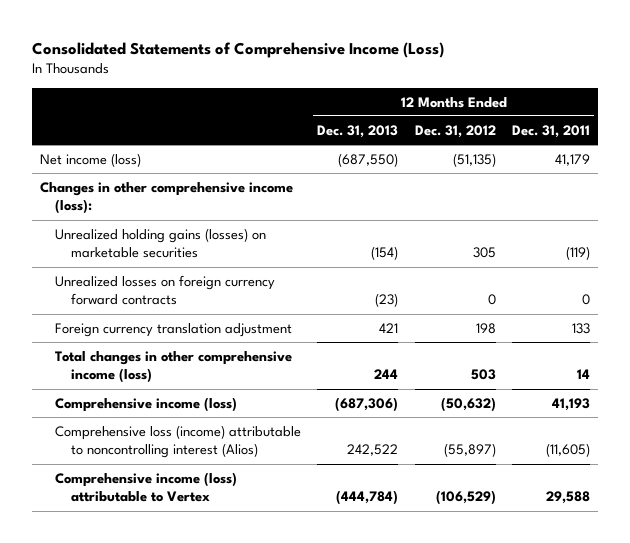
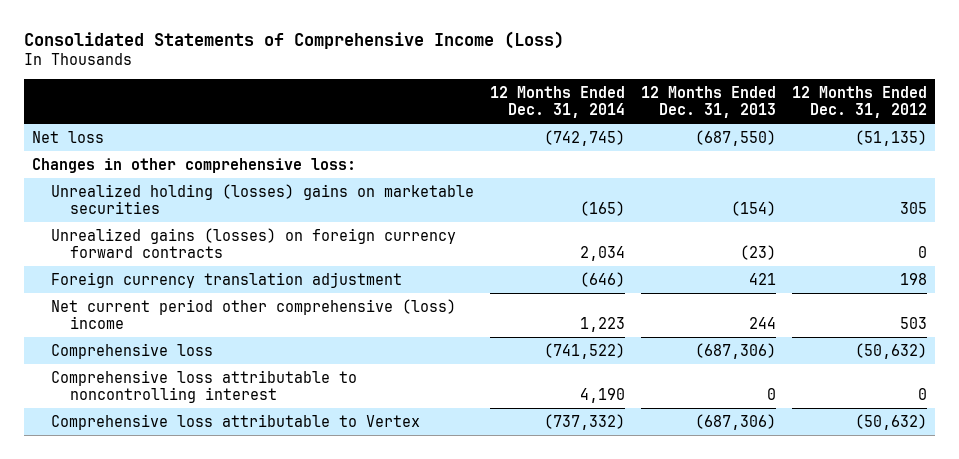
[511,124,590,138] Dec. 31, 2011 -> none
none -> [489,85,625,118] 12 Months Ended Dec. 31, 2014
[39,152,141,167] Net income (loss) -> [31,130,104,143] Net loss
[39,181,293,215] Changes in other comprehensive income (loss): -> [31,157,356,173] Changes in other comprehensive loss:
[55,227,267,259] Unrealized holding gains (losses) on marketable securities -> [50,183,474,214] Unrealized holding (losses) gains on marketable securities
[55,274,276,306] Unrealized losses on foreign currency forward contracts -> [50,227,456,258] Unrealized gains (losses) on foreign currency forward contracts
[55,350,293,384] Total changes in other comprehensive income (loss) -> [50,298,456,329] Net current period other comprehensive (loss) income
[55,396,238,412] Comprehensive income (loss) -> [50,342,213,359] Comprehensive loss
[55,424,302,459] Comprehensive loss (income) attributable to noncontrolling interest (Alios) -> [50,369,357,403] Comprehensive loss attributable to noncontrolling interest
[347,444,399,457] 242,522 -> [767,387,777,400] 0
[443,443,496,458] (55,897) -> [918,387,928,400] 0
[55,471,238,503] Comprehensive income (loss) attributable to Vertex -> [50,413,420,430] Comprehensive loss attributable to Vertex
[336,490,399,506] (444,784) -> [695,413,777,430] (687,306)
[435,490,496,506] (106,529) -> [855,413,928,430] (50,632)

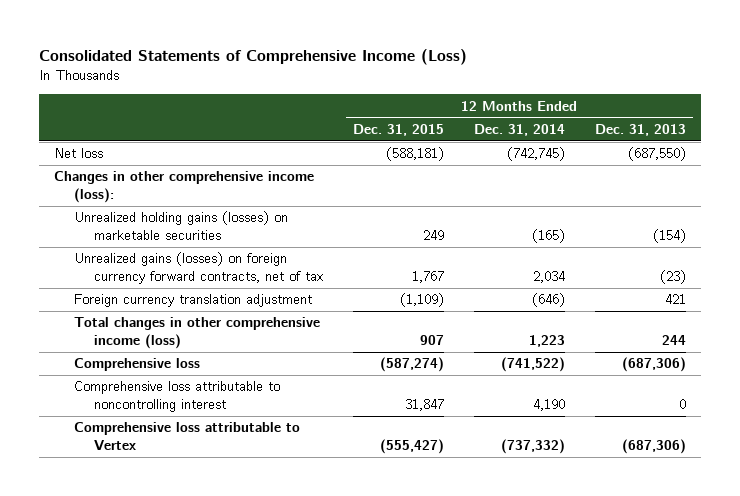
[792,85,928,118] 12 Months Ended Dec. 31, 2012 -> none
none -> [353,123,445,136] Dec. 31, 2015
[31,157,356,173] Changes in other comprehensive loss: -> [54,171,315,204] Changes in other comprehensive income (loss):
[50,183,474,214] Unrealized holding (losses) gains on marketable securities -> [74,211,289,241] Unrealized holding gains (losses) on marketable securities
[50,227,456,258] Unrealized gains (losses) on foreign currency forward contracts -> [74,252,324,285] Unrealized gains (losses) on foreign currency forward contracts, net of tax
[50,298,456,329] Net current period other comprehensive (loss) income -> [74,317,321,350] Total changes in other comprehensive income (loss)

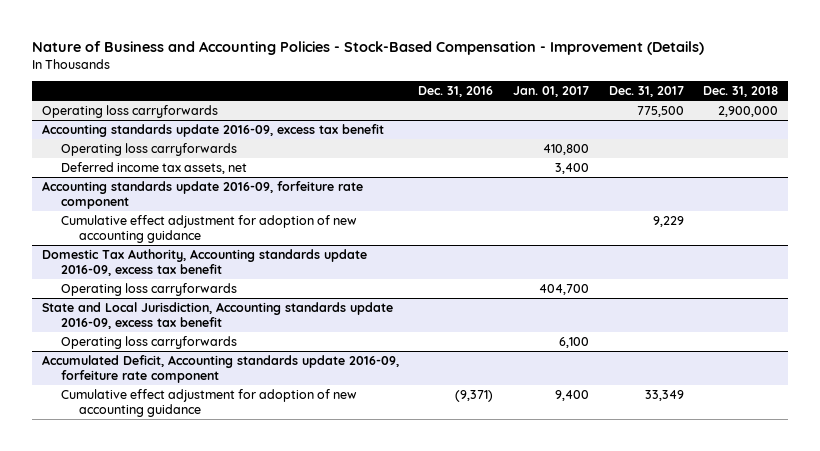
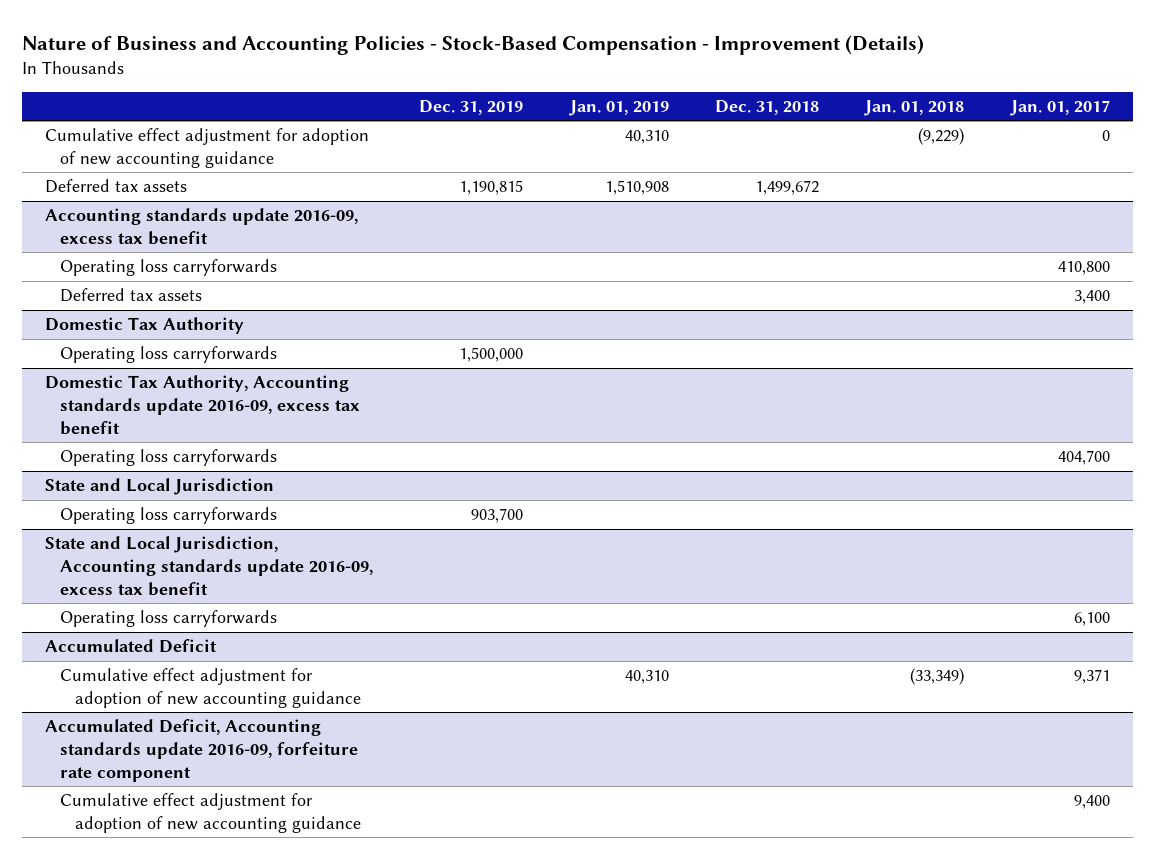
[418,86,494,98] Dec. 31, 2016 -> none
[608,86,684,98] Dec. 31, 2017 -> none
none -> [419,99,524,115] Dec. 31, 2019
none -> [568,99,669,116] Jan. 01, 2019
none -> [864,99,965,116] Jan. 01, 2018
[41,105,218,119] Operating loss carryforwards -> none
none -> [45,128,370,168] Cumulative effect adjustment for adoption of new accounting guidance
none -> [45,179,188,194] Deferred tax assets
[41,181,363,210] Accounting standards update 2016-09, forfeiture rate component -> none
[60,215,357,244] Cumulative effect adjustment for adoption of new accounting guidance -> none
[60,162,247,175] Deferred income tax assets, net -> [59,288,202,303] Deferred tax assets
none -> [45,317,245,335] Domestic Tax Authority
none -> [59,346,277,364] Operating loss carryforwards
none -> [45,478,275,496] State and Local Jurisdiction
none -> [59,507,277,525] Operating loss carryforwards
none -> [45,639,218,654] Accumulated Deficit
none -> [59,668,361,708] Cumulative effect adjustment for adoption of new accounting guidance

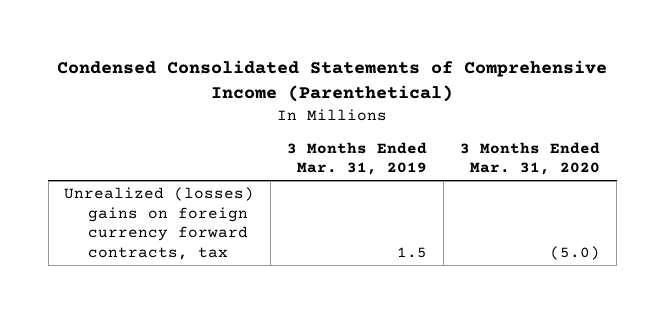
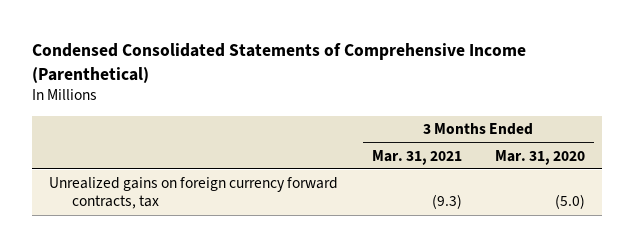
[287,141,428,176] 3 Months Ended Mar. 31, 2019 -> none
none -> [371,149,462,165] Mar. 31, 2021
[64,187,255,260] Unrealized (losses) gains on foreign currency forward contracts, tax -> [48,177,338,210] Unrealized gains on foreign currency forward contracts, tax

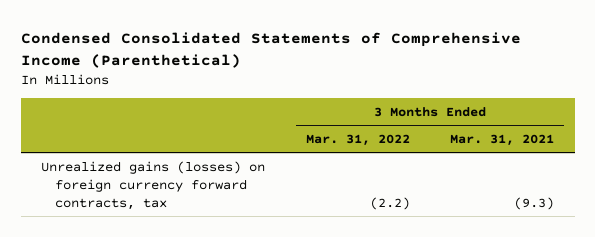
[495,149,586,165] Mar. 31, 2020 -> none
none -> [305,133,410,146] Mar. 31, 2022
[48,177,338,210] Unrealized gains on foreign currency forward contracts, tax -> [41,160,266,210] Unrealized gains (losses) on foreign currency forward contracts, tax

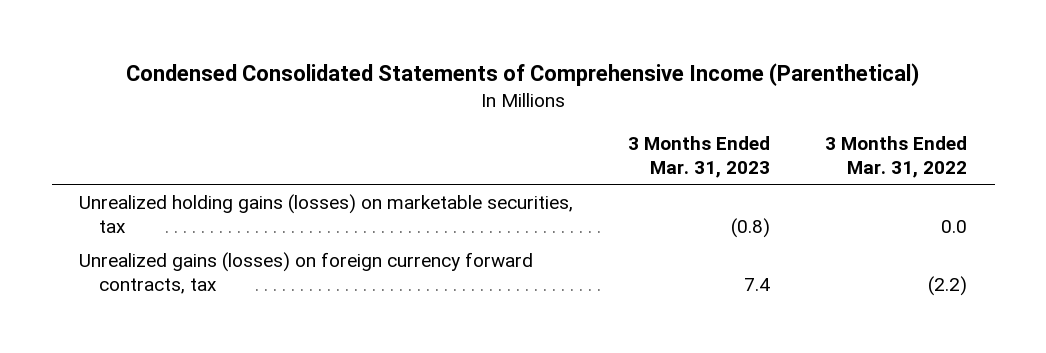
[450,133,555,146] Mar. 31, 2021 -> none
none -> [628,135,771,179] 3 Months Ended Mar. 31, 2023
none -> [79,193,574,234] Unrealized holding gains (losses) on marketable securities, tax

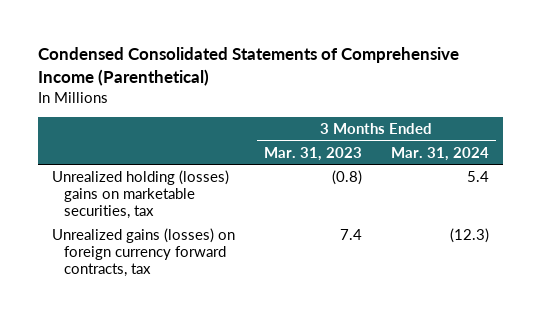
[825,135,968,179] 3 Months Ended Mar. 31, 2022 -> none
none -> [390,147,489,162] Mar. 31, 2024
[79,193,574,234] Unrealized holding gains (losses) on marketable securities, tax -> [51,170,229,220] Unrealized holding (losses) gains on marketable securities, tax

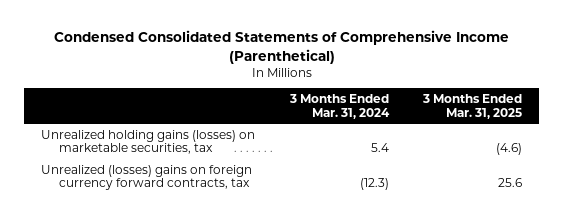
[263,147,362,162] Mar. 31, 2023 -> none
none -> [422,94,523,119] 3 Months Ended Mar. 31, 2025
[51,170,229,220] Unrealized holding (losses) gains on marketable securities, tax -> [41,129,256,155] Unrealized holding gains (losses) on marketable securities, tax
[51,228,235,278] Unrealized gains (losses) on foreign currency forward contracts, tax -> [41,164,253,191] Unrealized (losses) gains on foreign currency forward contracts, tax

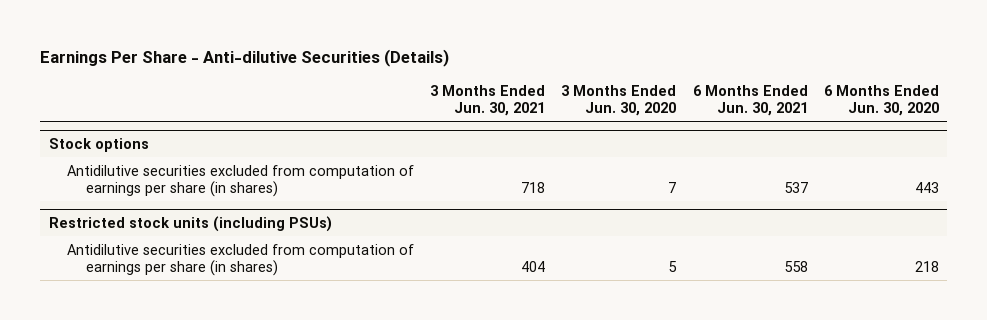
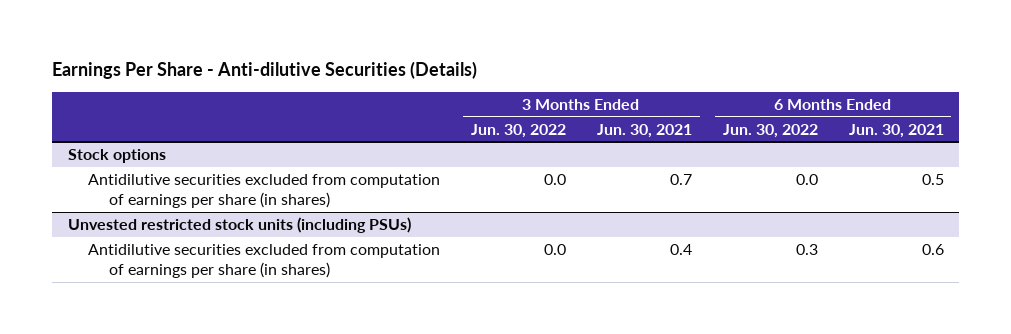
[561,85,677,117] 3 Months Ended Jun. 30, 2020 -> none
[823,85,939,117] 6 Months Ended Jun. 30, 2020 -> none
none -> [471,123,567,138] Jun. 30, 2022
none -> [722,123,818,138] Jun. 30, 2022
[521,181,546,193] 718 -> [669,173,692,185] 0.7
[783,181,808,193] 537 -> [921,173,944,185] 0.5
[48,216,332,233] Restricted stock units (including PSUs) -> [67,216,411,233] Unvested restricted stock units (including PSUs)
[521,260,546,272] 404 -> [669,243,692,255] 0.4
[783,260,808,272] 558 -> [921,243,944,255] 0.6

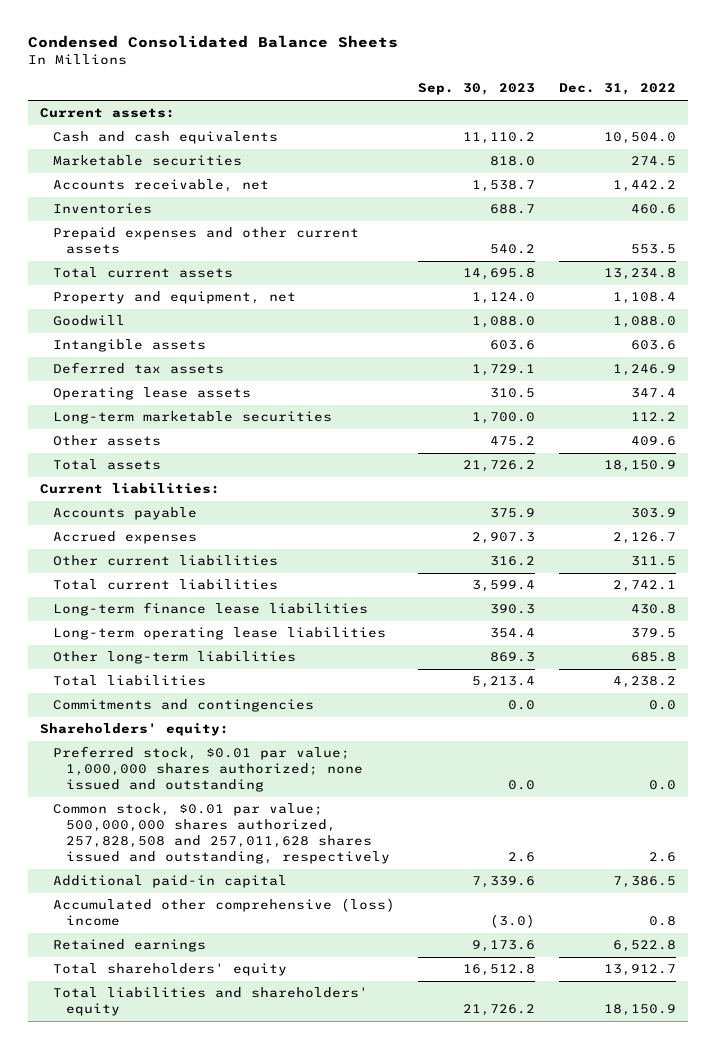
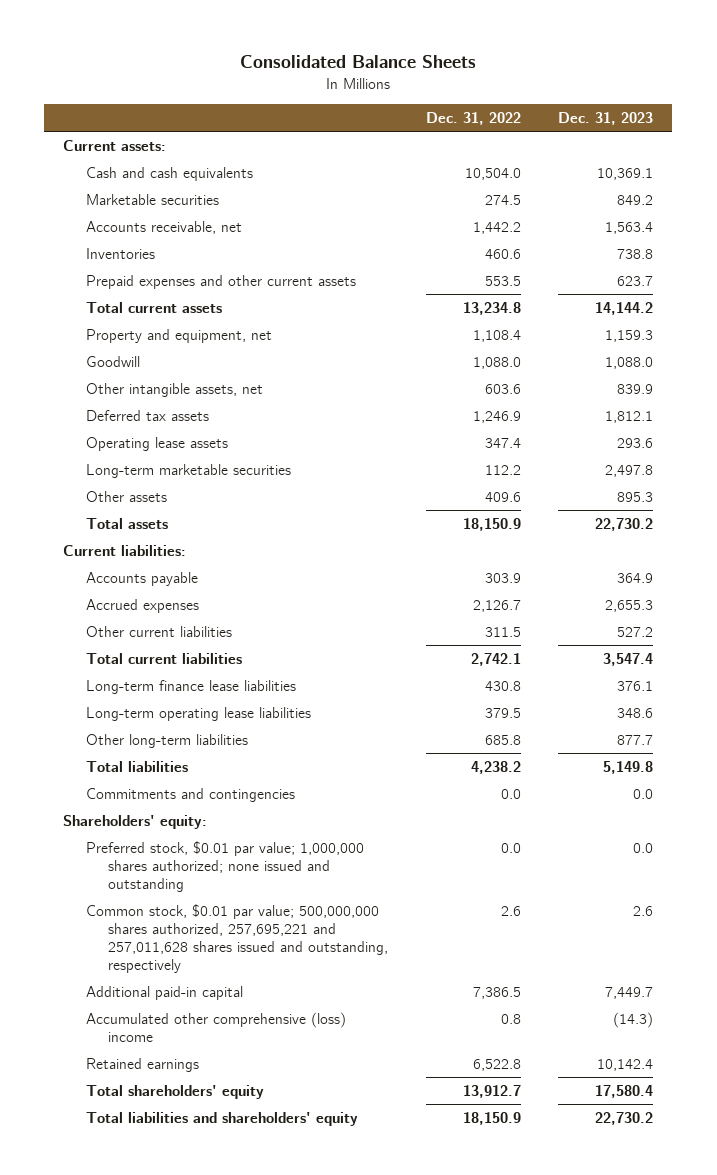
[27,34,398,48] Condensed Consolidated Balance Sheets -> [240,55,477,69] Consolidated Balance Sheets
[418,83,536,96] Sep. 30, 2023 -> none
none -> [558,111,654,125] Dec. 31, 2023
[52,339,206,353] Intangible assets -> [85,382,263,397] Other intangible assets, net
[52,803,390,864] Common stock, $0.01 par value; 500,000,000 shares authorized, 257,828,508 and 257,011,628 shares issued and outstanding, respectively -> [85,903,388,973] Common stock, $0.01 par value; 500,000,000 shares authorized, 257,695,221 and 257,011,628 shares issued and outstanding, respectively

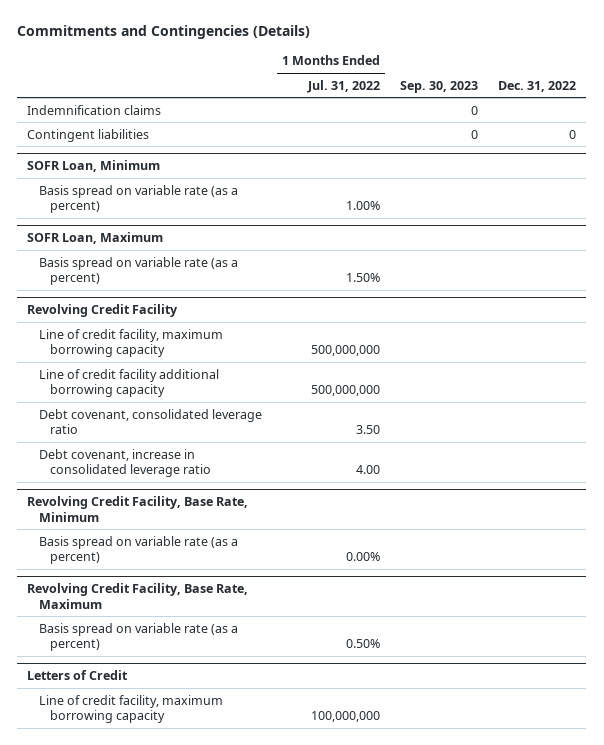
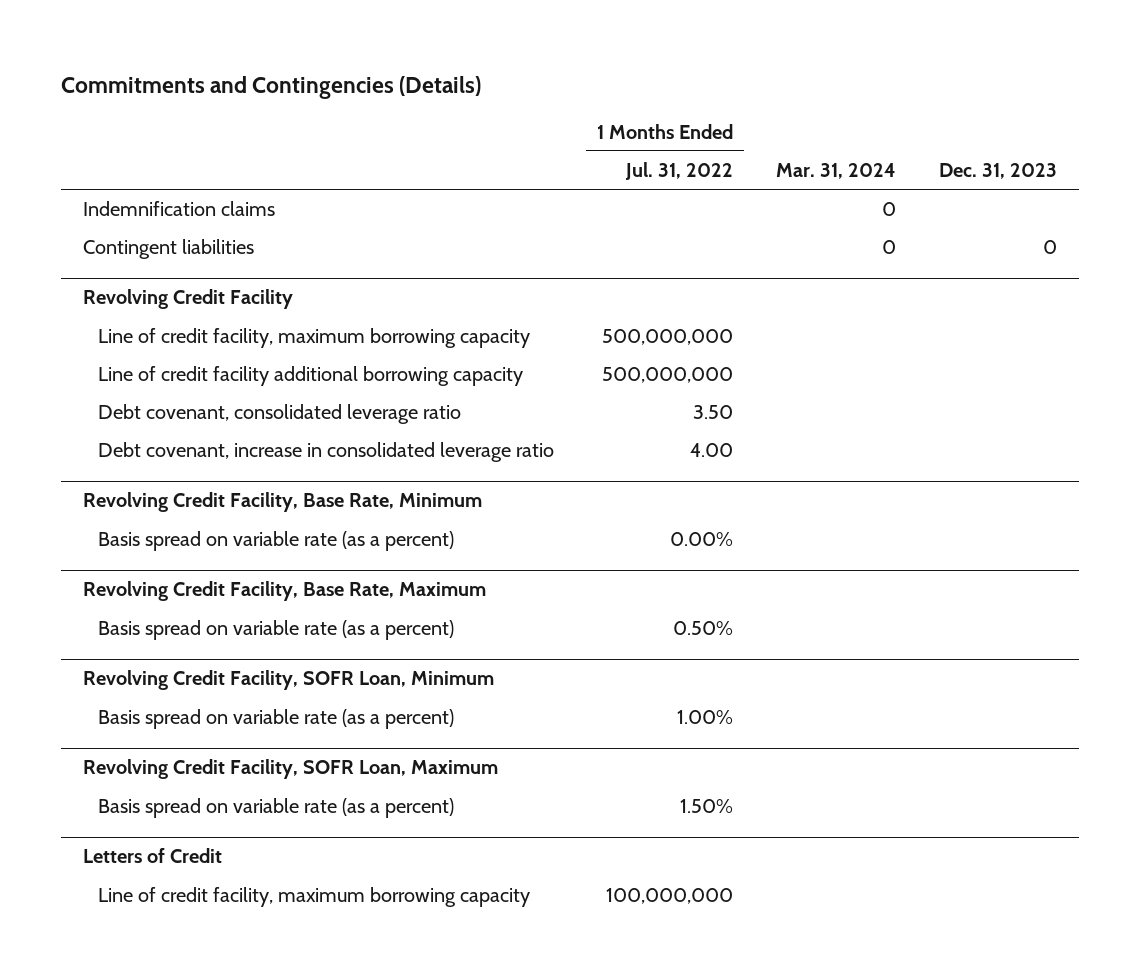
[400,80,479,93] Sep. 30, 2023 -> none
[498,80,577,92] Dec. 31, 2022 -> none
none -> [776,163,897,180] Mar. 31, 2024
none -> [939,163,1058,180] Dec. 31, 2023
[27,160,161,173] SOFR Loan, Minimum -> none
[38,184,238,213] Basis spread on variable rate (as a percent) -> none
[27,232,164,245] SOFR Loan, Maximum -> none
[38,256,238,285] Basis spread on variable rate (as a percent) -> none
none -> [82,670,494,691] Revolving Credit Facility, SOFR Loan, Minimum
none -> [97,709,454,730] Basis spread on variable rate (as a percent)
none -> [82,759,498,780] Revolving Credit Facility, SOFR Loan, Maximum
none -> [97,798,454,819] Basis spread on variable rate (as a percent)

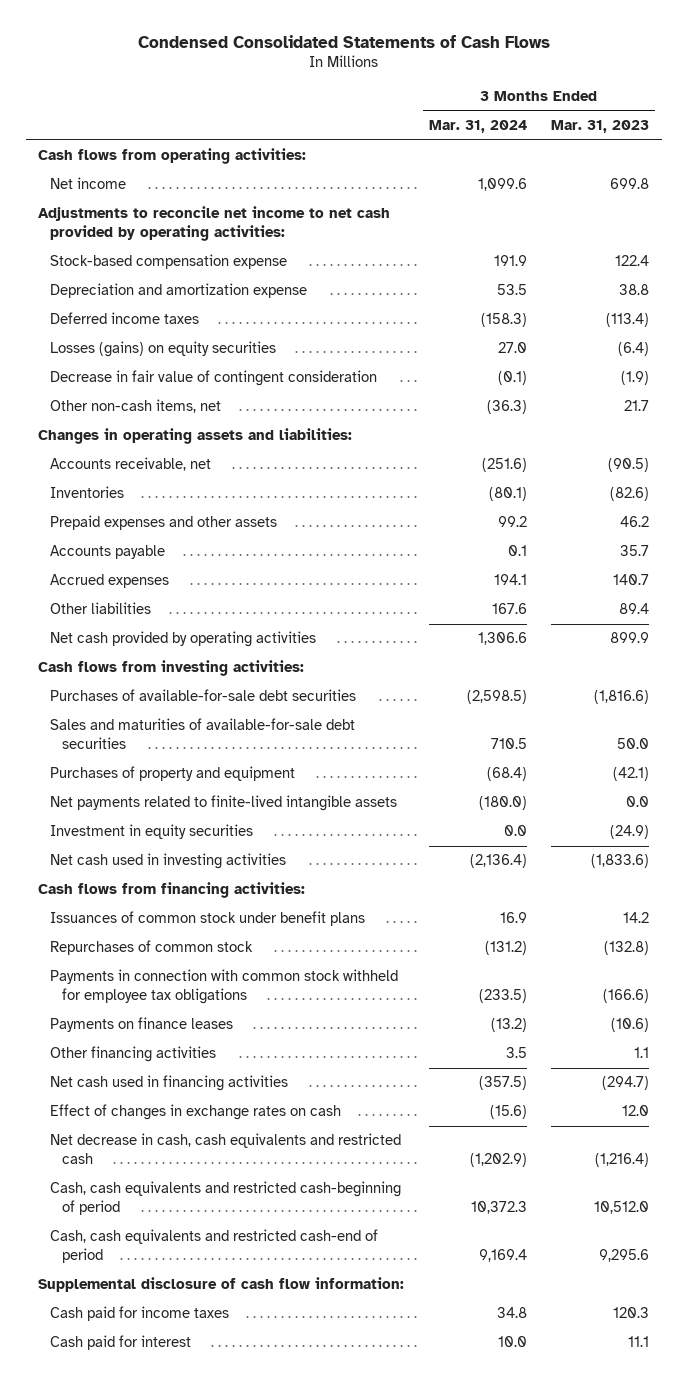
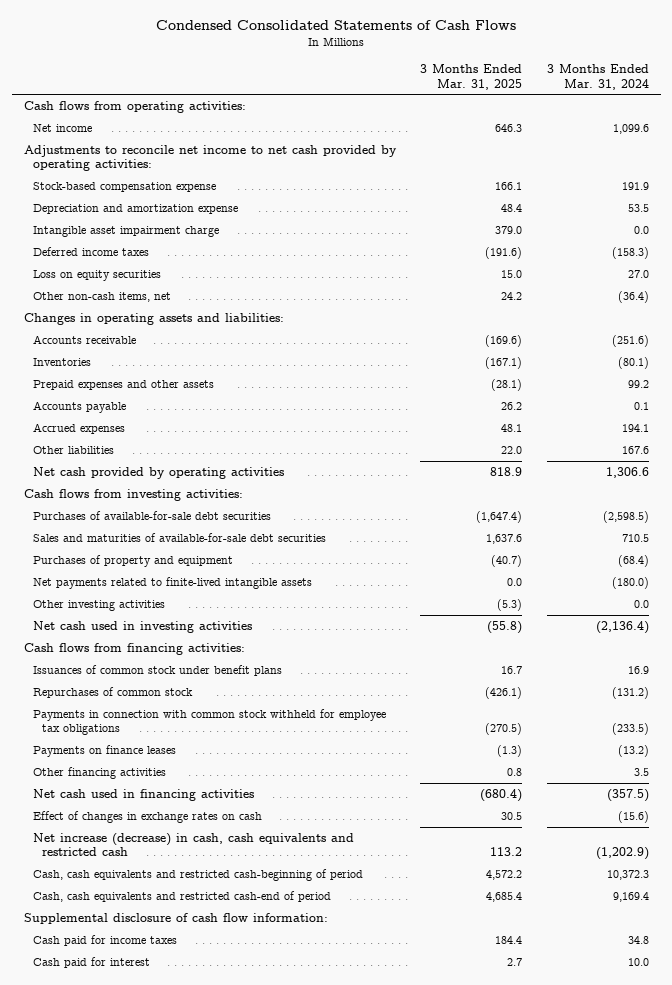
[551,120,650,134] Mar. 31, 2023 -> none
none -> [420,64,523,90] 3 Months Ended Mar. 31, 2025
none -> [32,226,219,238] Intangible asset impairment charge
[50,370,378,387] Decrease in fair value of contingent consideration -> none
[50,341,277,358] Losses (gains) on equity securities -> [32,270,161,282] Loss on equity securities
[486,400,527,415] (36.3) -> [617,291,649,304] (36.4)
[50,457,212,472] Accounts receivable, net -> [32,335,136,345] Accounts receivable
[50,824,254,840] Investment in equity securities -> none
none -> [32,600,165,612] Other investing activities
[50,1133,402,1164] Net decrease in cash, cash equivalents and restricted cash -> [32,833,354,857] Net increase (decrease) in cash, cash equivalents and restricted cash

